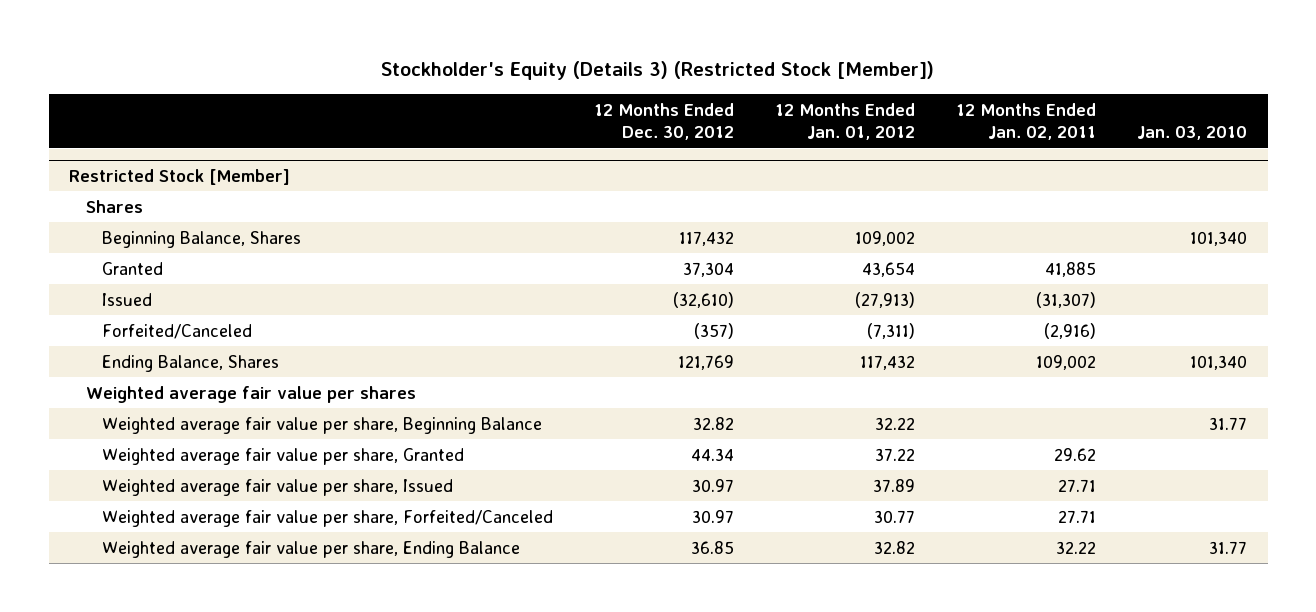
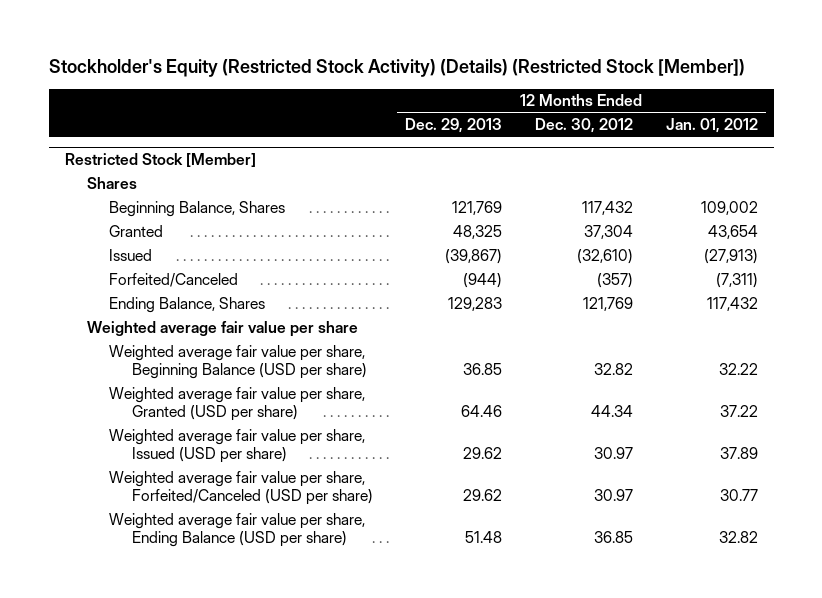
[381,61,935,81] Stockholder's Equity (Details 3) (Restricted Stock [Member]) -> [48,58,745,77] Stockholder's Equity (Restricted Stock Activity) (Details) (Restricted Stock [Member])
[956,102,1097,141] 12 Months Ended Jan. 02, 2011 -> none
[1137,126,1248,141] Jan. 03, 2010 -> none
none -> [405,118,503,134] Dec. 29, 2013
[85,385,416,403] Weighted average fair value per shares -> [87,320,359,337] Weighted average fair value per share
[101,416,542,434] Weighted average fair value per share, Beginning Balance -> [109,344,367,379] Weighted average fair value per share, Beginning Balance (USD per share)
[101,447,464,465] Weighted average fair value per share, Granted -> [109,386,366,421] Weighted average fair value per share, Granted (USD per share)
[101,478,453,496] Weighted average fair value per share, Issued -> [109,428,366,463] Weighted average fair value per share, Issued (USD per share)
[101,509,553,527] Weighted average fair value per share, Forfeited/Canceled -> [109,470,373,505] Weighted average fair value per share, Forfeited/Canceled (USD per share)
[101,540,520,558] Weighted average fair value per share, Ending Balance -> [109,512,366,547] Weighted average fair value per share, Ending Balance (USD per share)

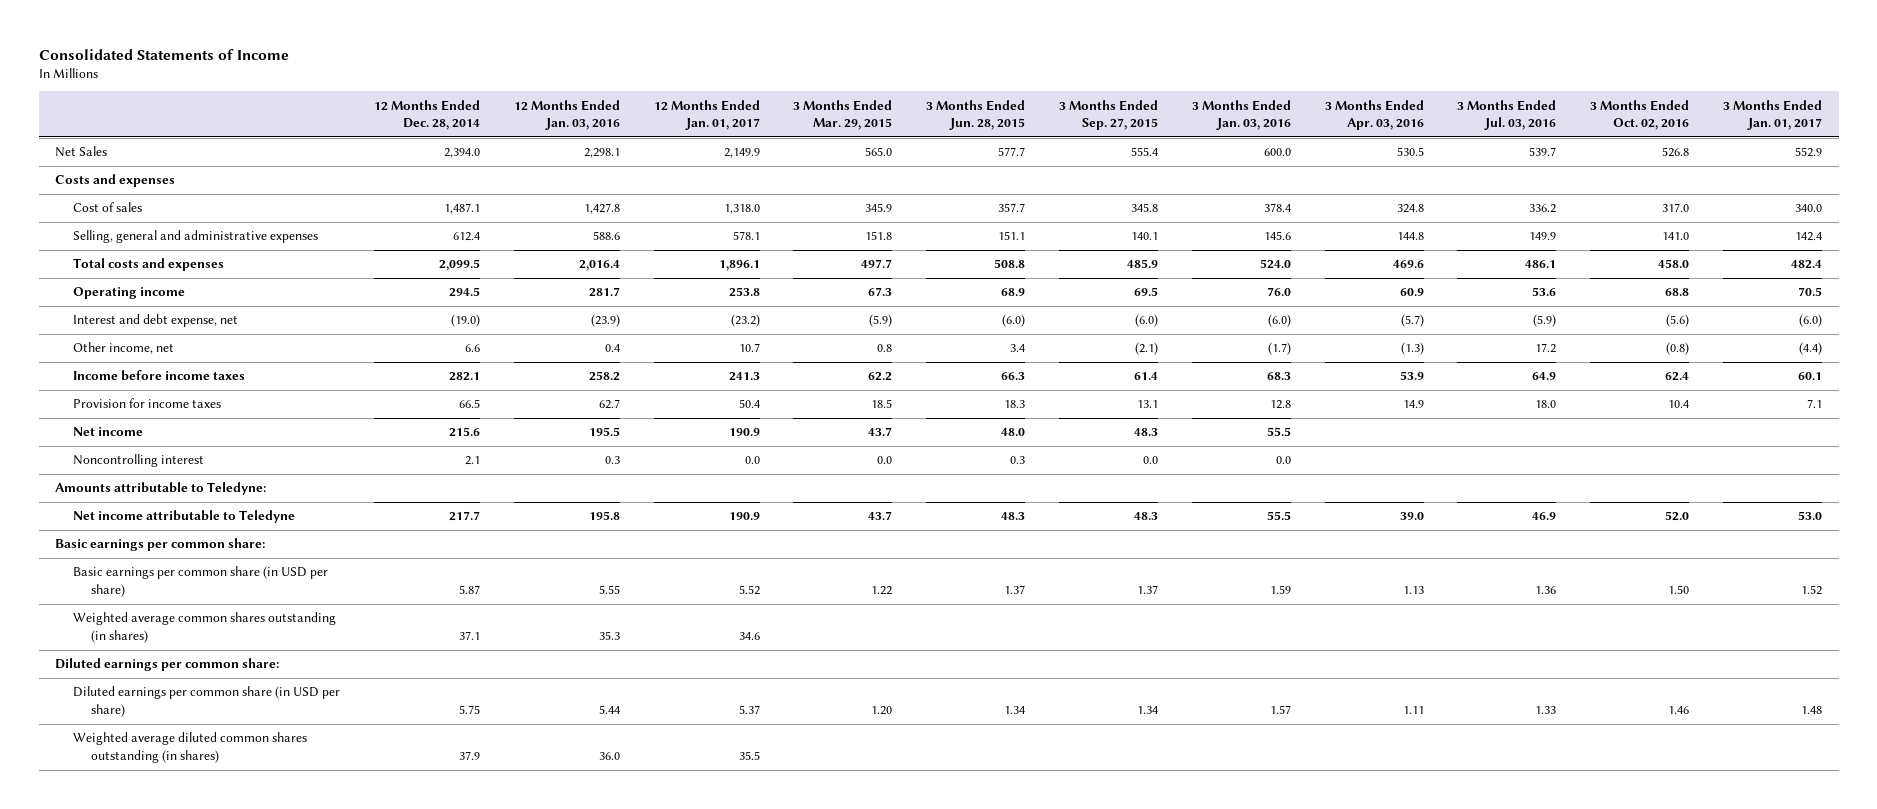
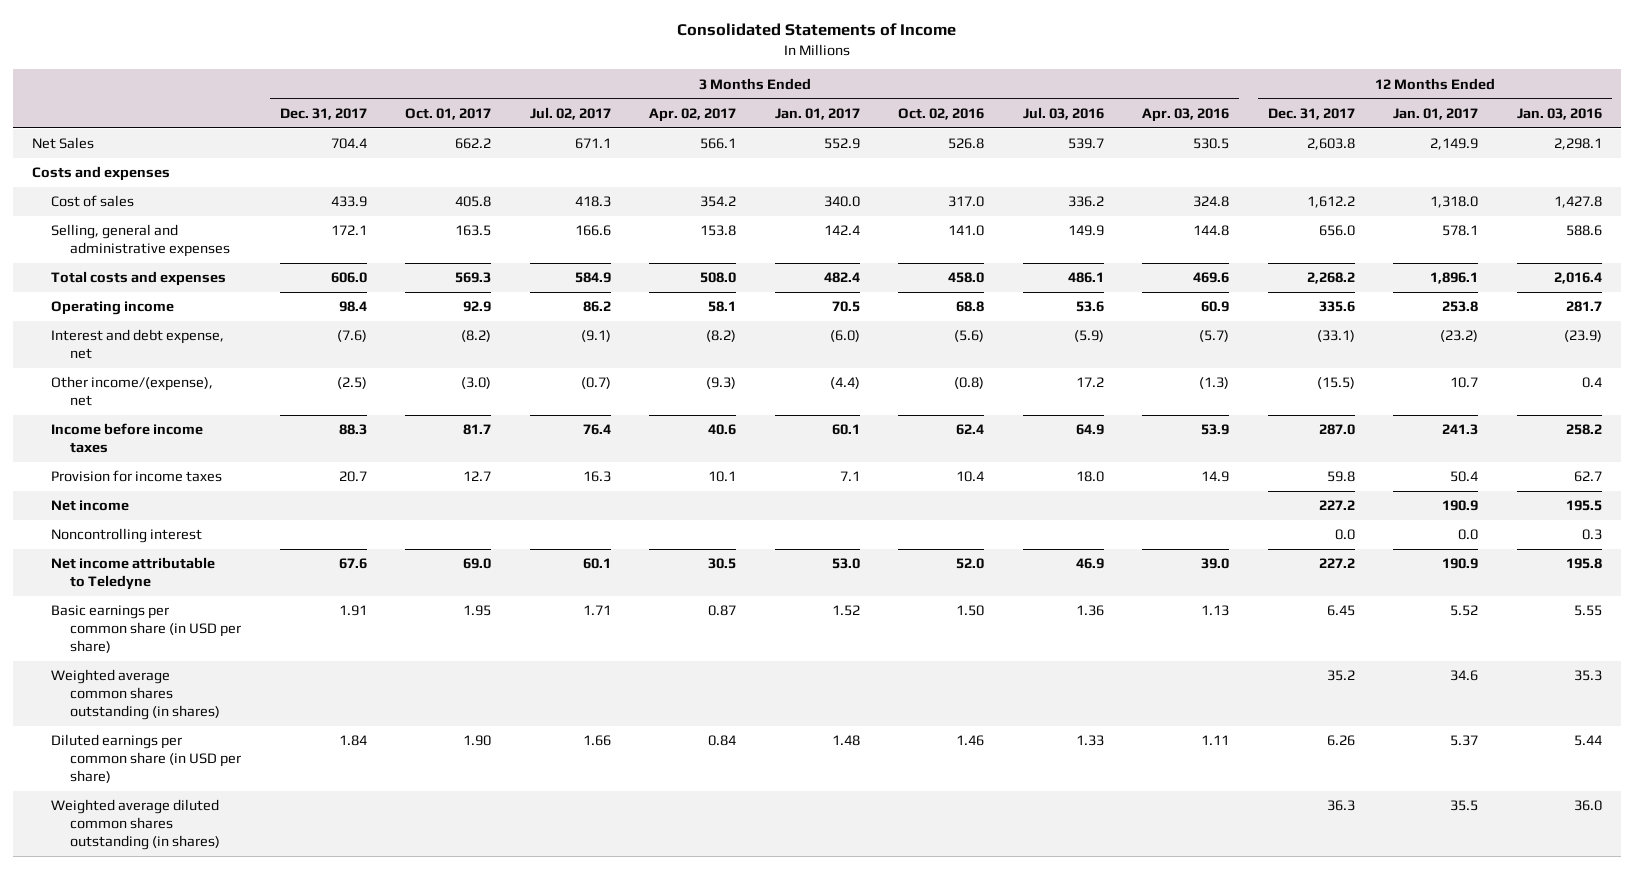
[373,99,480,131] 12 Months Ended Dec. 28, 2014 -> none
[793,99,893,131] 3 Months Ended Mar. 29, 2015 -> none
[926,99,1026,131] 3 Months Ended Jun. 28, 2015 -> none
[1058,99,1158,131] 3 Months Ended Sep. 27, 2015 -> none
[1191,99,1291,131] 3 Months Ended Jan. 03, 2016 -> none
none -> [279,107,367,120] Dec. 31, 2017
none -> [405,107,492,120] Oct. 01, 2017
none -> [529,106,611,120] Jul. 02, 2017
none -> [649,107,737,122] Apr. 02, 2017
none -> [1267,107,1355,120] Dec. 31, 2017
[73,342,175,355] Other income, net -> [51,376,214,407] Other income/(expense), net
[55,482,267,496] Amounts attributable to Teledyne: -> none
[55,538,266,552] Basic earnings per common share: -> none
[55,658,280,672] Diluted earnings per common share: -> none

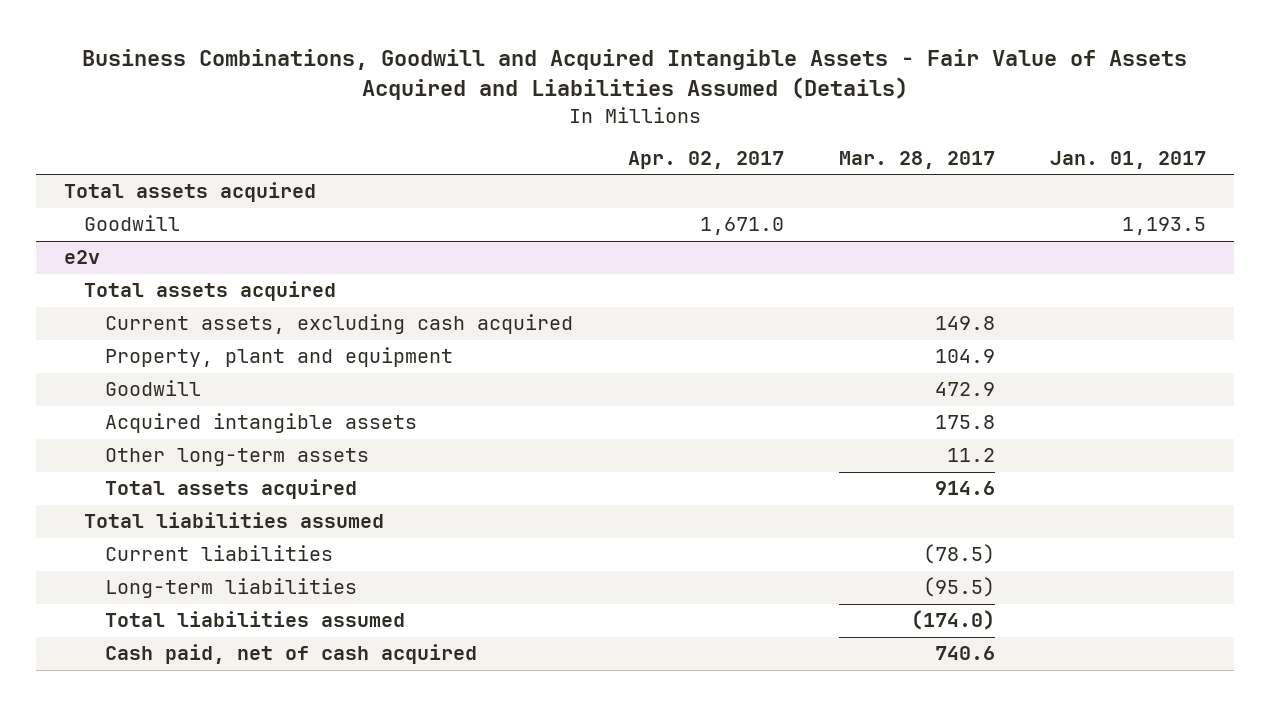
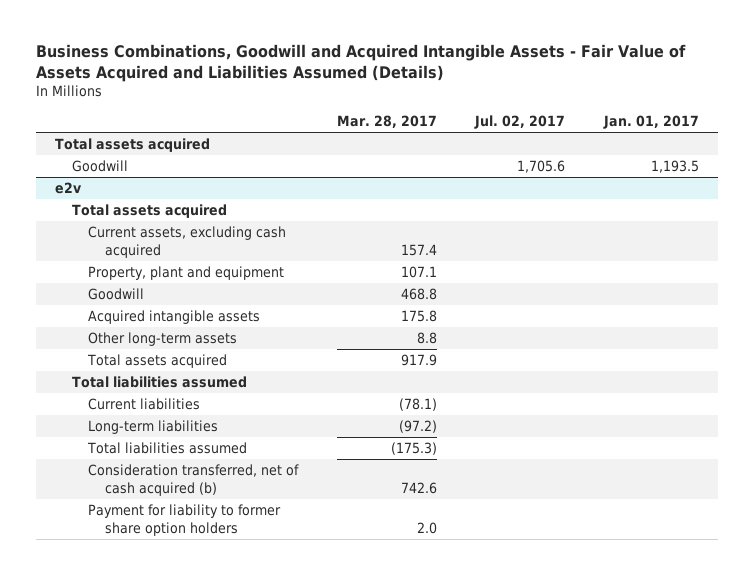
[627,151,784,170] Apr. 02, 2017 -> none
none -> [474,115,566,130] Jul. 02, 2017
[935,316,996,331] 149.8 -> [400,243,437,256] 157.4
[935,349,996,364] 104.9 -> [400,266,437,279] 107.1
[935,382,996,397] 472.9 -> [400,288,437,301] 468.8
[947,448,996,463] 11.2 -> [416,332,437,345] 8.8
[935,481,996,496] 914.6 -> [400,354,437,367] 917.9
[923,544,996,565] (78.5) -> [398,398,437,412] (78.1)
[923,577,996,598] (95.5) -> [398,420,437,434] (97.2)
[911,610,996,631] (174.0) -> [390,442,437,456] (175.3)
[104,644,477,665] Cash paid, net of cash acquired -> [88,464,300,496] Consideration transferred, net of cash acquired (b)
[935,646,996,661] 740.6 -> [400,481,437,494] 742.6
none -> [88,504,282,536] Payment for liability to former share option holders

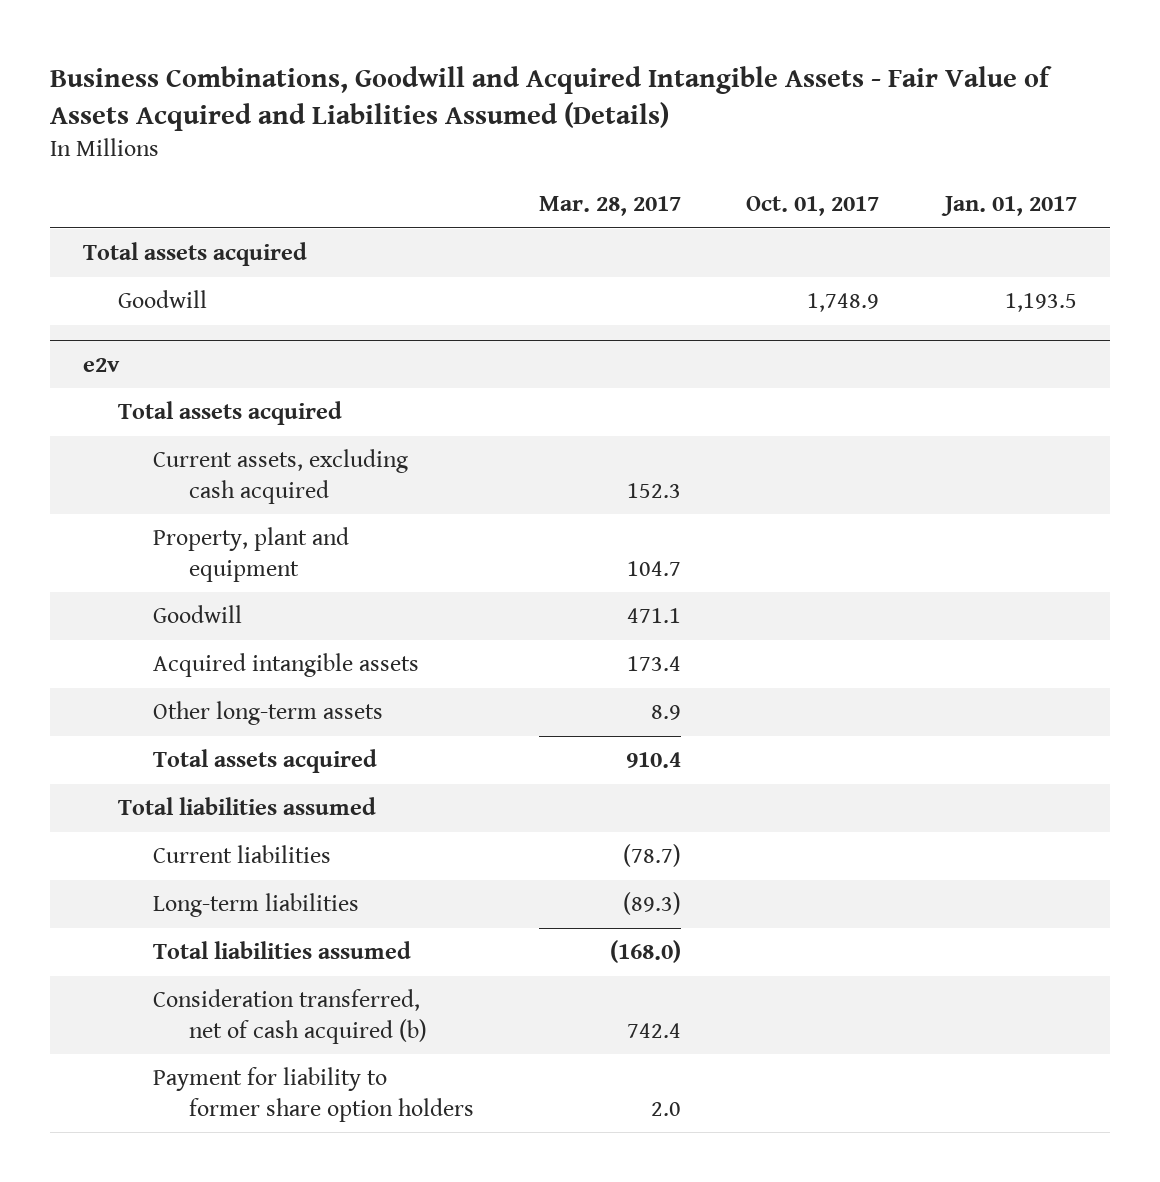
[474,115,566,130] Jul. 02, 2017 -> none
none -> [746,196,880,217] Oct. 01, 2017
[400,243,437,256] 157.4 -> [627,482,682,498] 152.3
[400,266,437,279] 107.1 -> [627,560,682,576] 104.7
[400,288,437,301] 468.8 -> [627,608,682,624] 471.1
[400,310,437,323] 175.8 -> [627,656,682,672] 173.4
[416,332,437,345] 8.8 -> [651,705,682,721] 8.9
[400,354,437,367] 917.9 -> [626,752,682,769] 910.4
[398,398,437,412] (78.1) -> [623,844,682,868] (78.7)
[398,420,437,434] (97.2) -> [623,892,682,916] (89.3)
[390,442,437,456] (175.3) -> [610,940,682,964] (168.0)
[400,481,437,494] 742.6 -> [627,1022,682,1038] 742.4

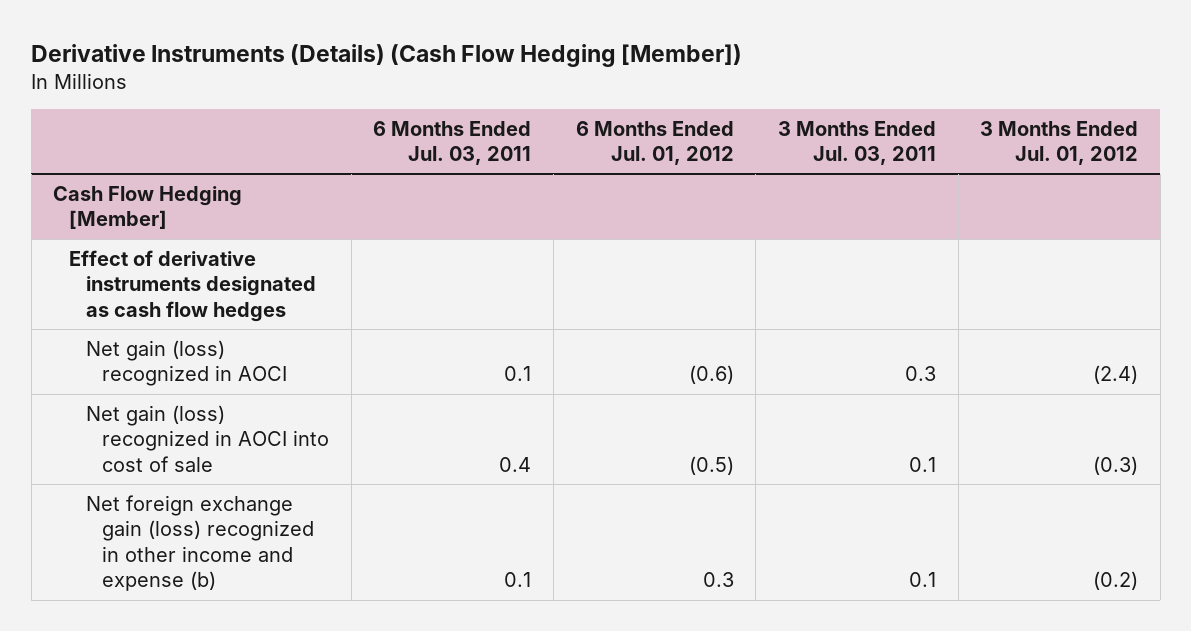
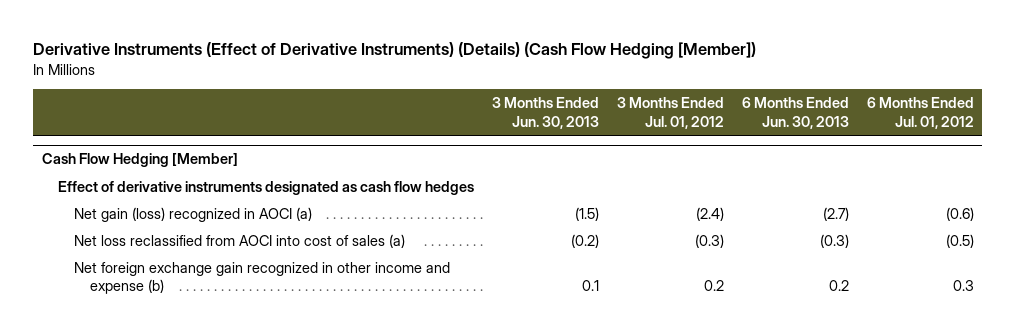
[31,43,743,67] Derivative Instruments (Details) (Cash Flow Hedging [Member]) -> [33,42,757,60] Derivative Instruments (Effect of Derivative Instruments) (Details) (Cash Flow Hedging [Member])
[373,120,532,165] 6 Months Ended Jul. 03, 2011 -> none
[777,120,936,165] 3 Months Ended Jul. 03, 2011 -> none
none -> [491,97,599,129] 3 Months Ended Jun. 30, 2013
none -> [741,97,849,129] 6 Months Ended Jun. 30, 2013
[85,340,287,387] Net gain (loss) recognized in AOCI -> [73,206,312,222] Net gain (loss) recognized in AOCI (a)
[85,405,329,472] Net gain (loss) recognized in AOCI into cost of sale -> [73,233,405,248] Net loss reclassified from AOCI into cost of sales (a)
[85,495,314,592] Net foreign exchange gain (loss) recognized in other income and expense (b) -> [73,261,450,295] Net foreign exchange gain recognized in other income and expense (b)
[1093,571,1139,591] (0.2) -> [703,280,724,292] 0.2

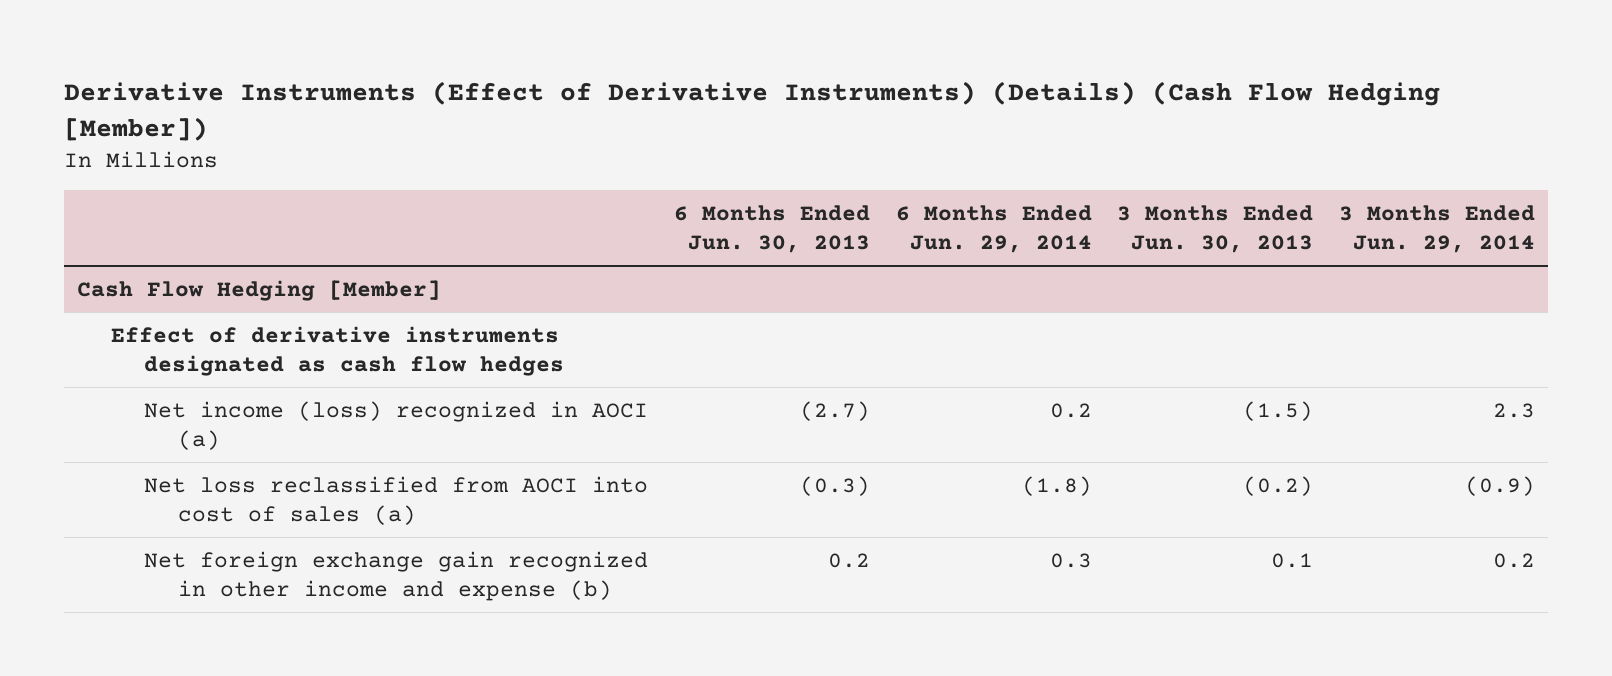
[616,97,724,129] 3 Months Ended Jul. 01, 2012 -> none
[866,97,974,129] 6 Months Ended Jul. 01, 2012 -> none
none -> [895,204,1092,253] 6 Months Ended Jun. 29, 2014
none -> [1338,204,1535,253] 3 Months Ended Jun. 29, 2014
[73,206,312,222] Net gain (loss) recognized in AOCI (a) -> [144,400,649,450] Net income (loss) recognized in AOCI (a)

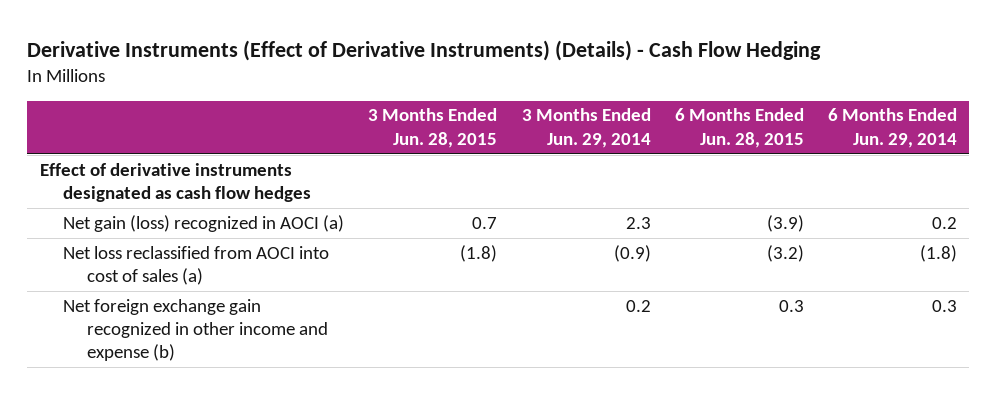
[64,81,1441,141] Derivative Instruments (Effect of Derivative Instruments) (Details) (Cash Flow Hedging [Member]) -> [27,39,822,61] Derivative Instruments (Effect of Derivative Instruments) (Details) - Cash Flow Hedging
[673,204,870,253] 6 Months Ended Jun. 30, 2013 -> none
[1117,204,1314,253] 3 Months Ended Jun. 30, 2013 -> none
none -> [368,108,498,148] 3 Months Ended Jun. 28, 2015
none -> [674,108,804,148] 6 Months Ended Jun. 28, 2015
[77,279,442,301] Cash Flow Hedging [Member] -> none
[144,400,649,450] Net income (loss) recognized in AOCI (a) -> [63,214,345,232] Net gain (loss) recognized in AOCI (a)

